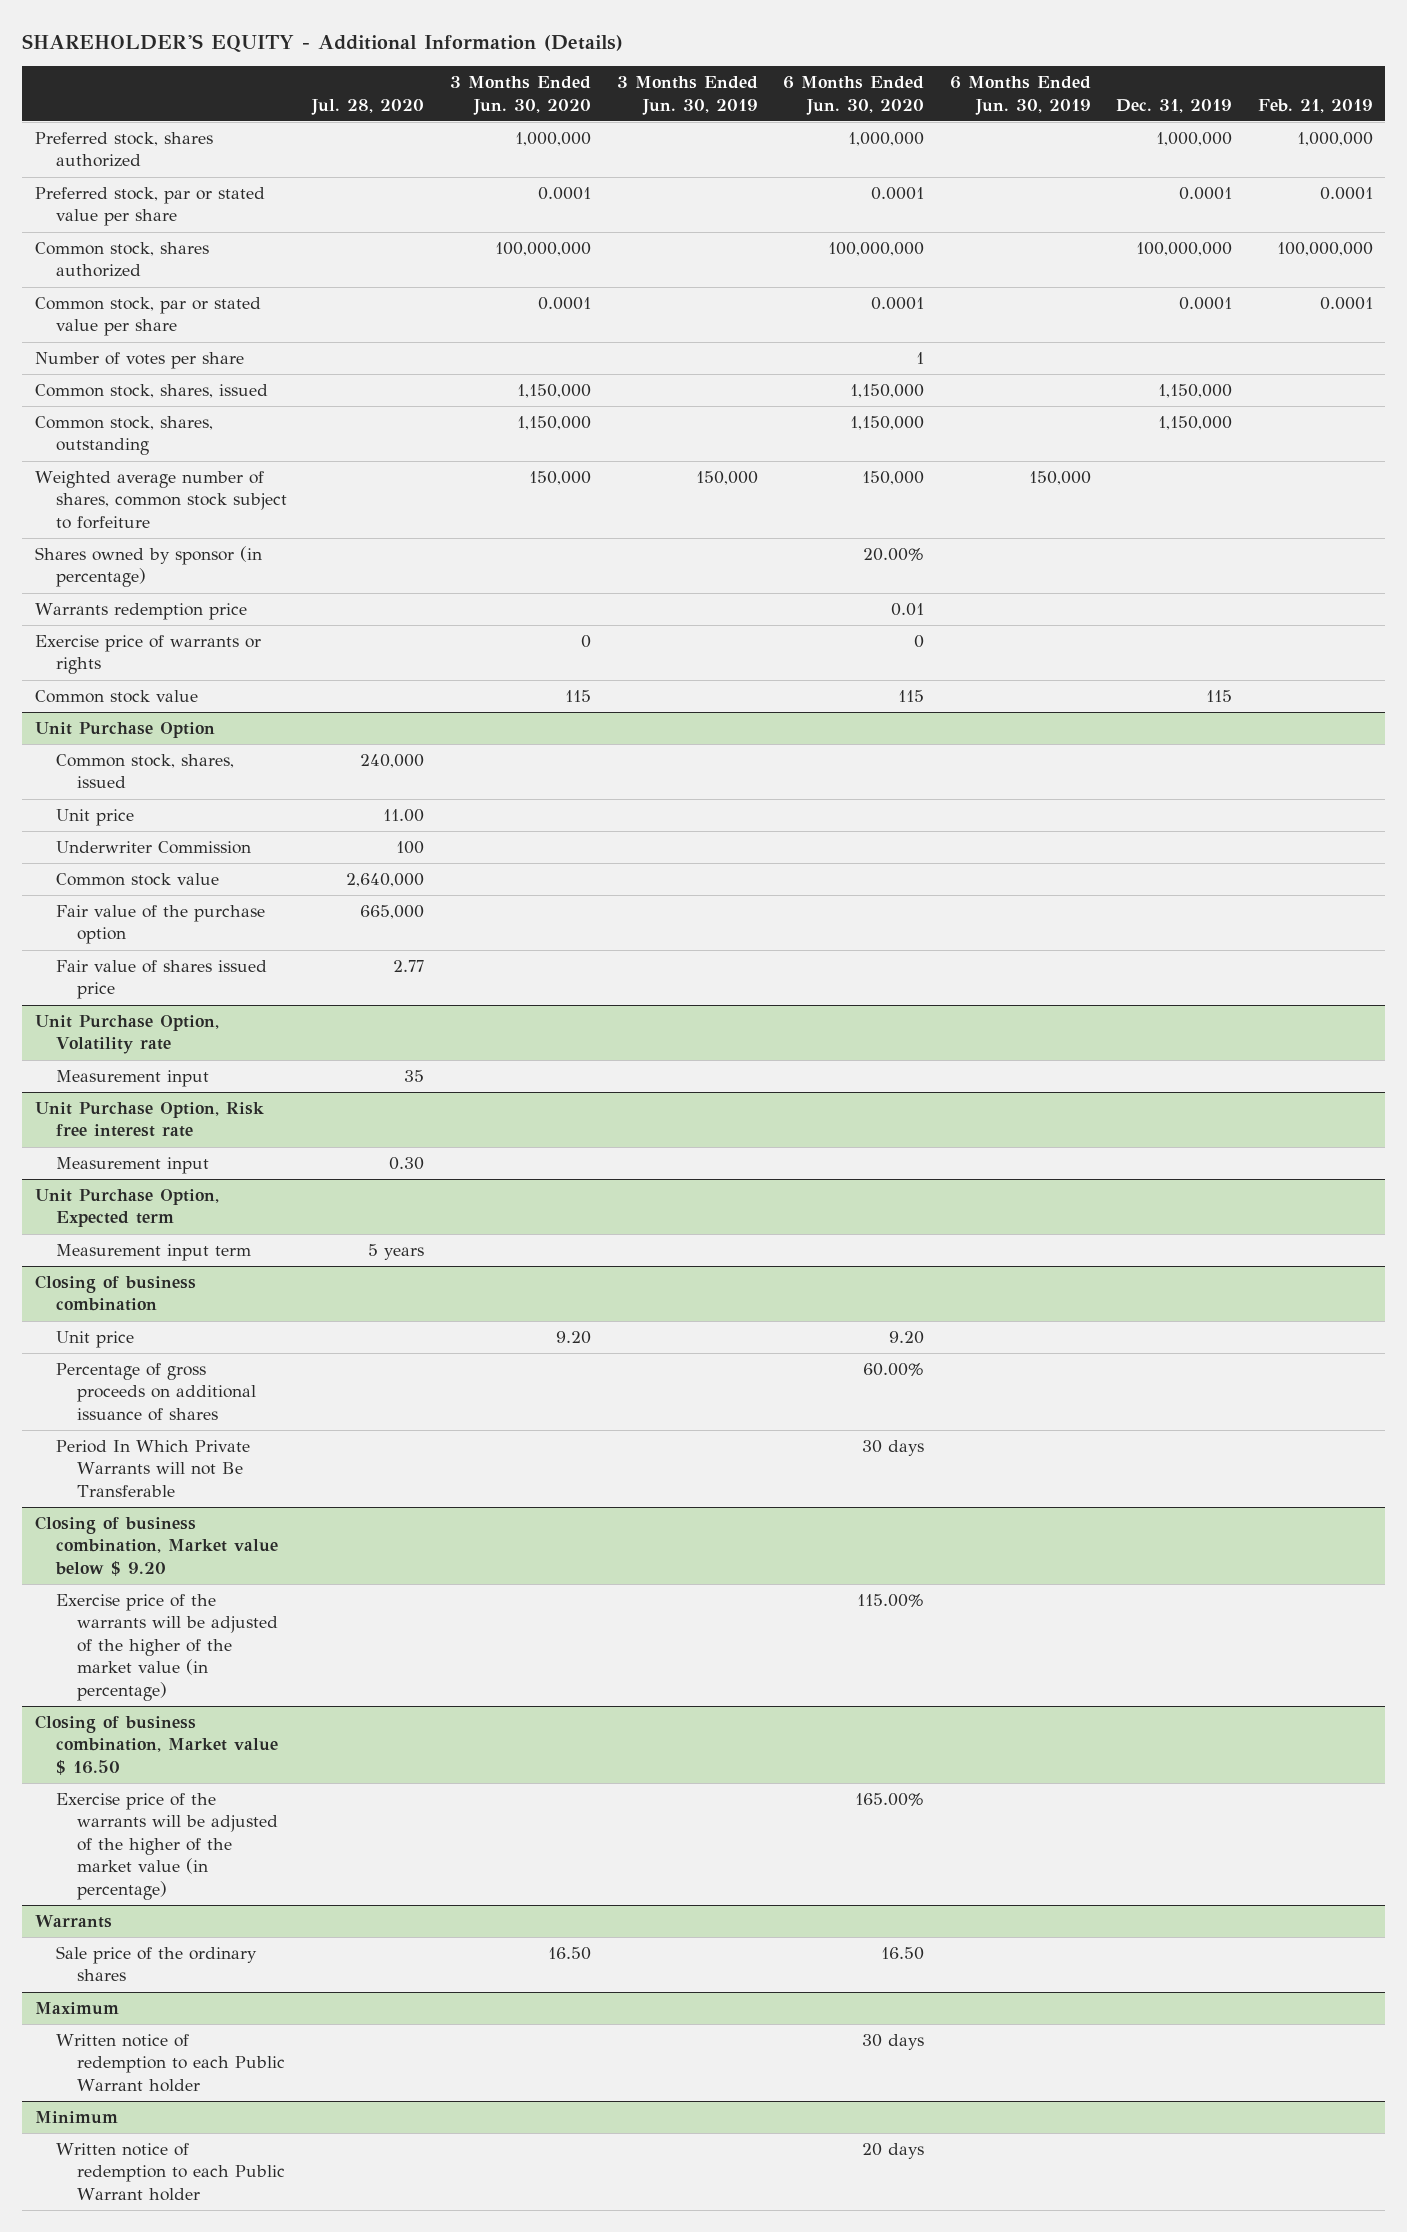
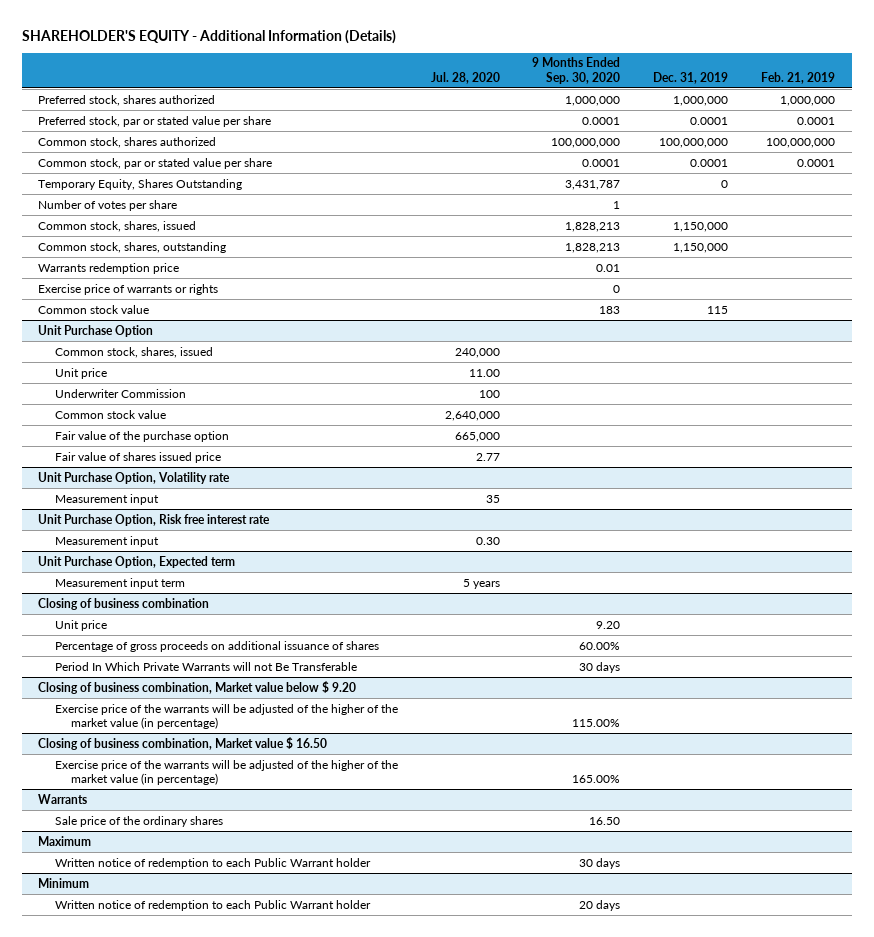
[450,76,592,115] 3 Months Ended Jun. 30, 2020 -> none
[616,76,758,115] 3 Months Ended Jun. 30, 2019 -> none
[783,76,925,115] 6 Months Ended Jun. 30, 2020 -> none
[949,76,1091,115] 6 Months Ended Jun. 30, 2019 -> none
none -> [532,57,621,84] 9 Months Ended Sep. 30, 2020
none -> [38,178,243,190] Temporary Equity, Shares Outstanding
[34,471,287,529] Weighted average number of shares, common stock subject to forfeiture -> none
[34,546,262,588] Shares owned by sponsor (in percentage) -> none

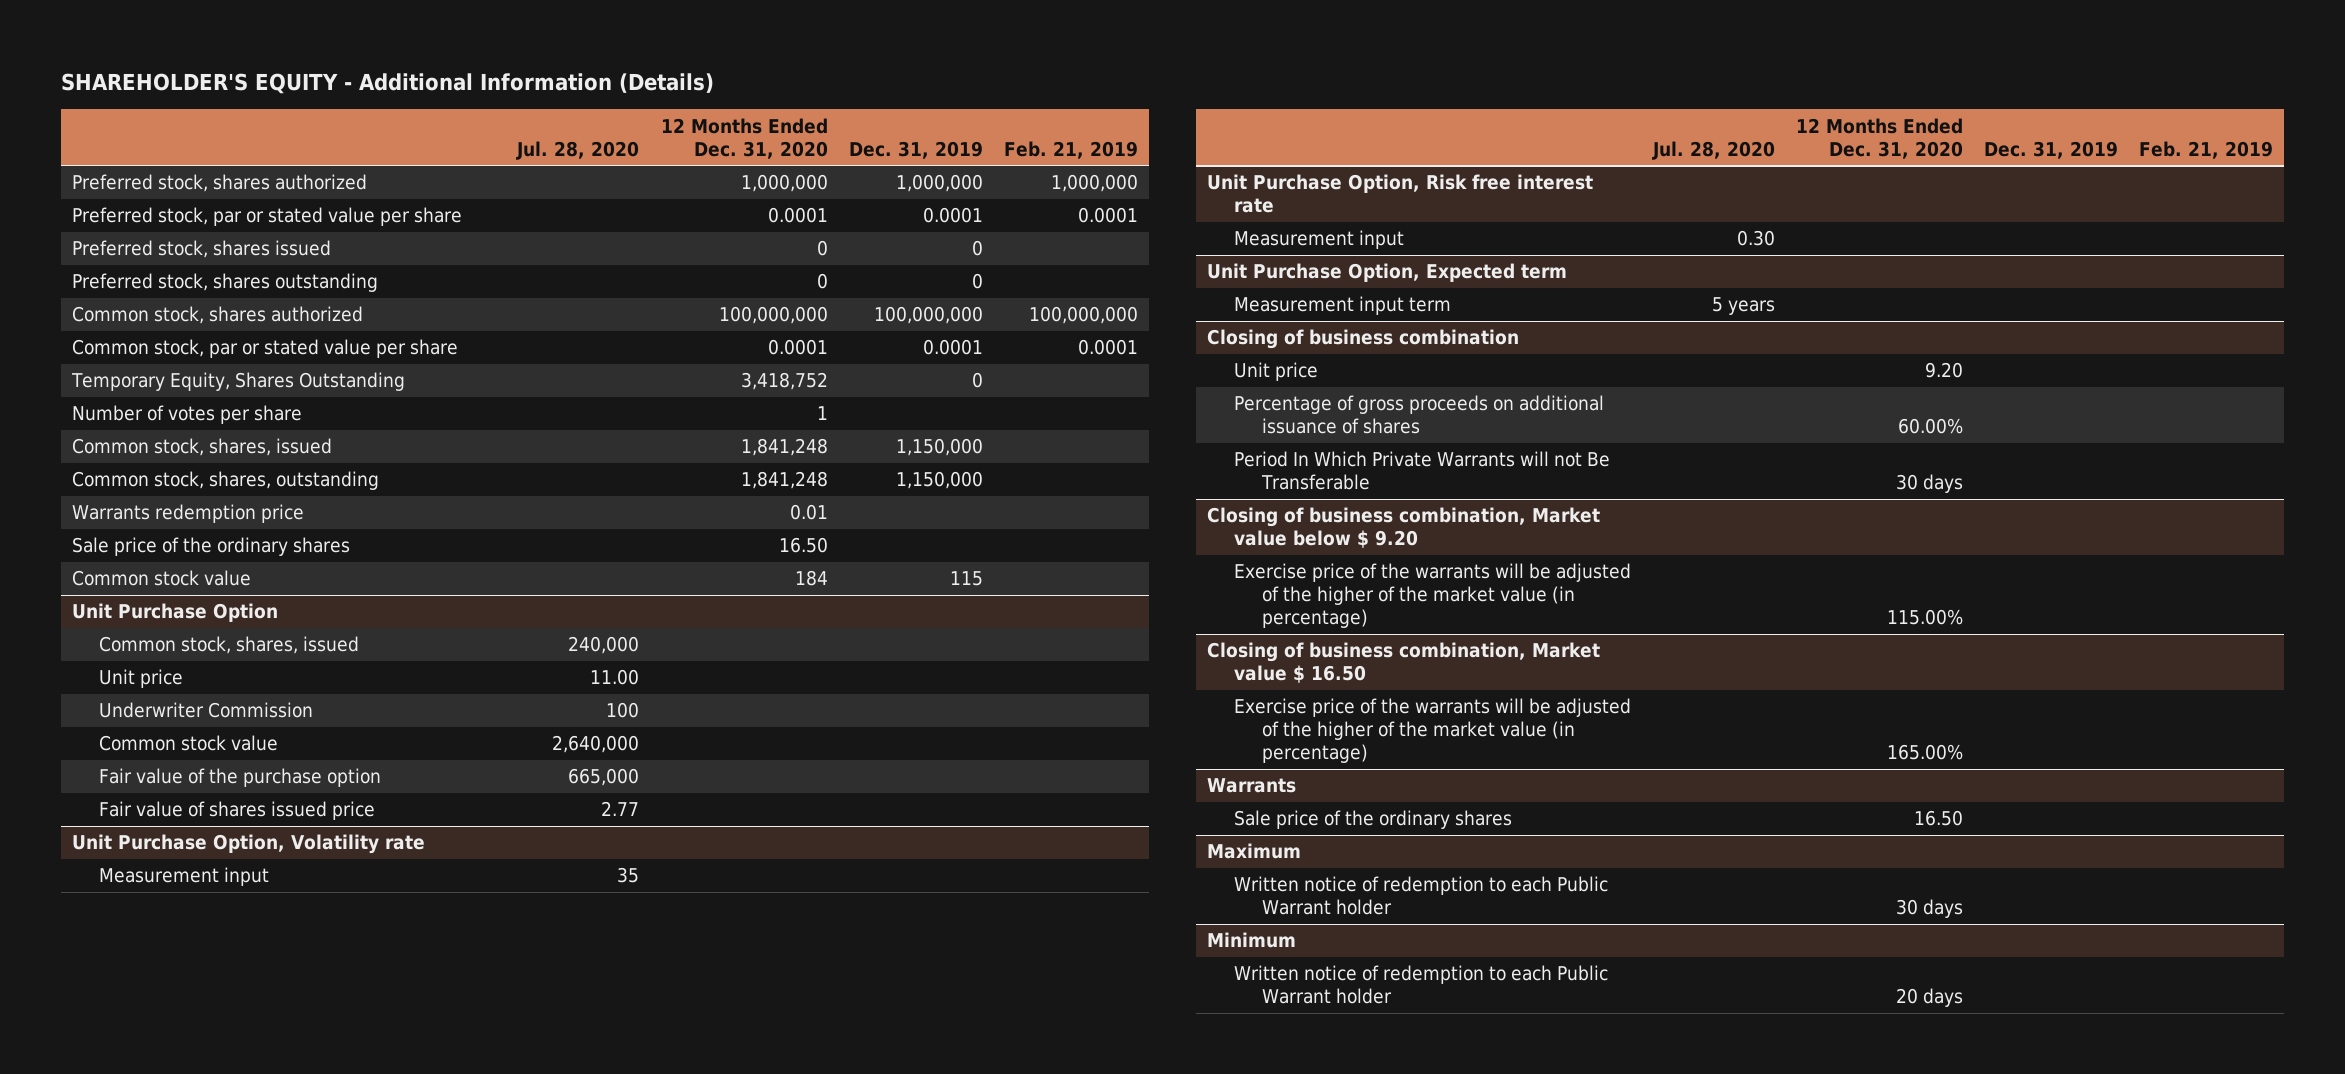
[532,57,621,84] 9 Months Ended Sep. 30, 2020 -> none
none -> [660,117,828,159] 12 Months Ended Dec. 31, 2020
none -> [71,240,331,259] Preferred stock, shares issued
none -> [71,273,378,293] Preferred stock, shares outstanding
[38,283,219,295] Exercise price of warrants or rights -> none
none -> [71,537,350,557] Sale price of the ordinary shares

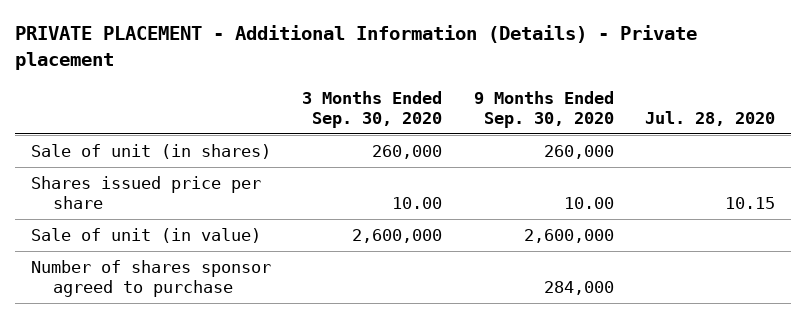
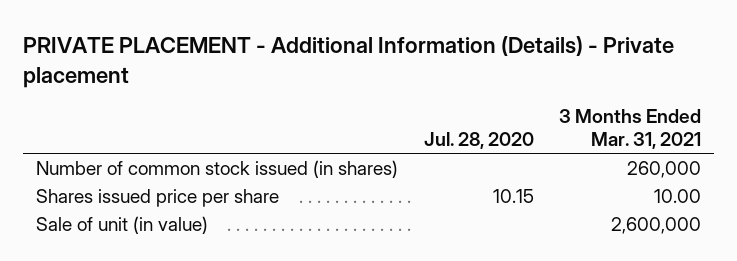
[302,90,443,128] 3 Months Ended Sep. 30, 2020 -> none
[473,90,614,128] 9 Months Ended Sep. 30, 2020 -> none
none -> [559,108,702,150] 3 Months Ended Mar. 31, 2021
[30,144,271,160] Sale of unit (in shares) -> [35,160,398,179] Number of common stock issued (in shares)
[30,260,271,297] Number of shares sponsor agreed to purchase -> none

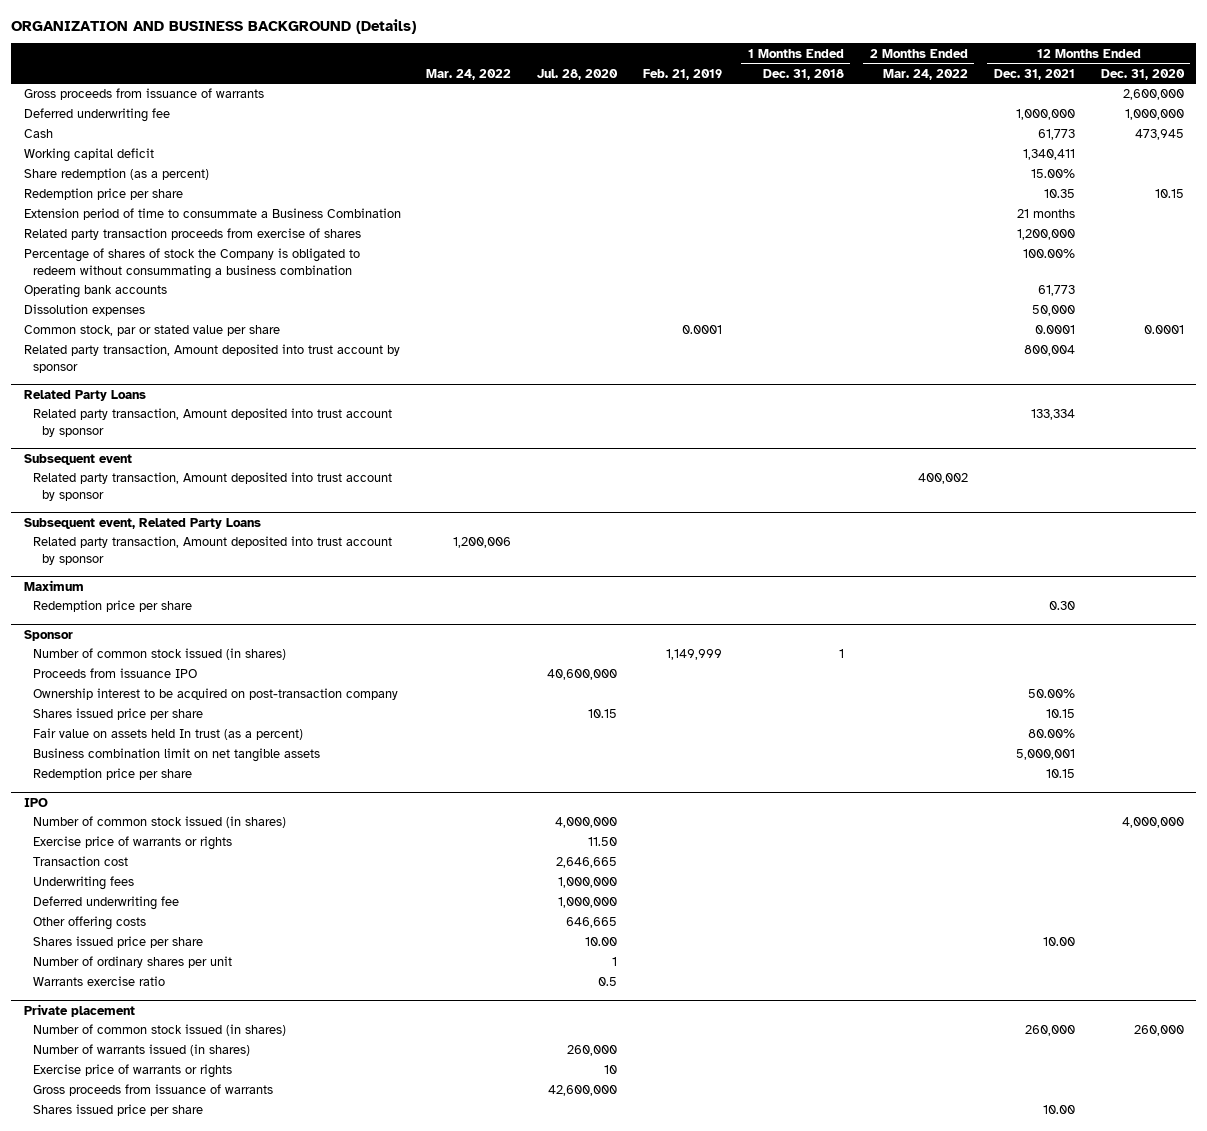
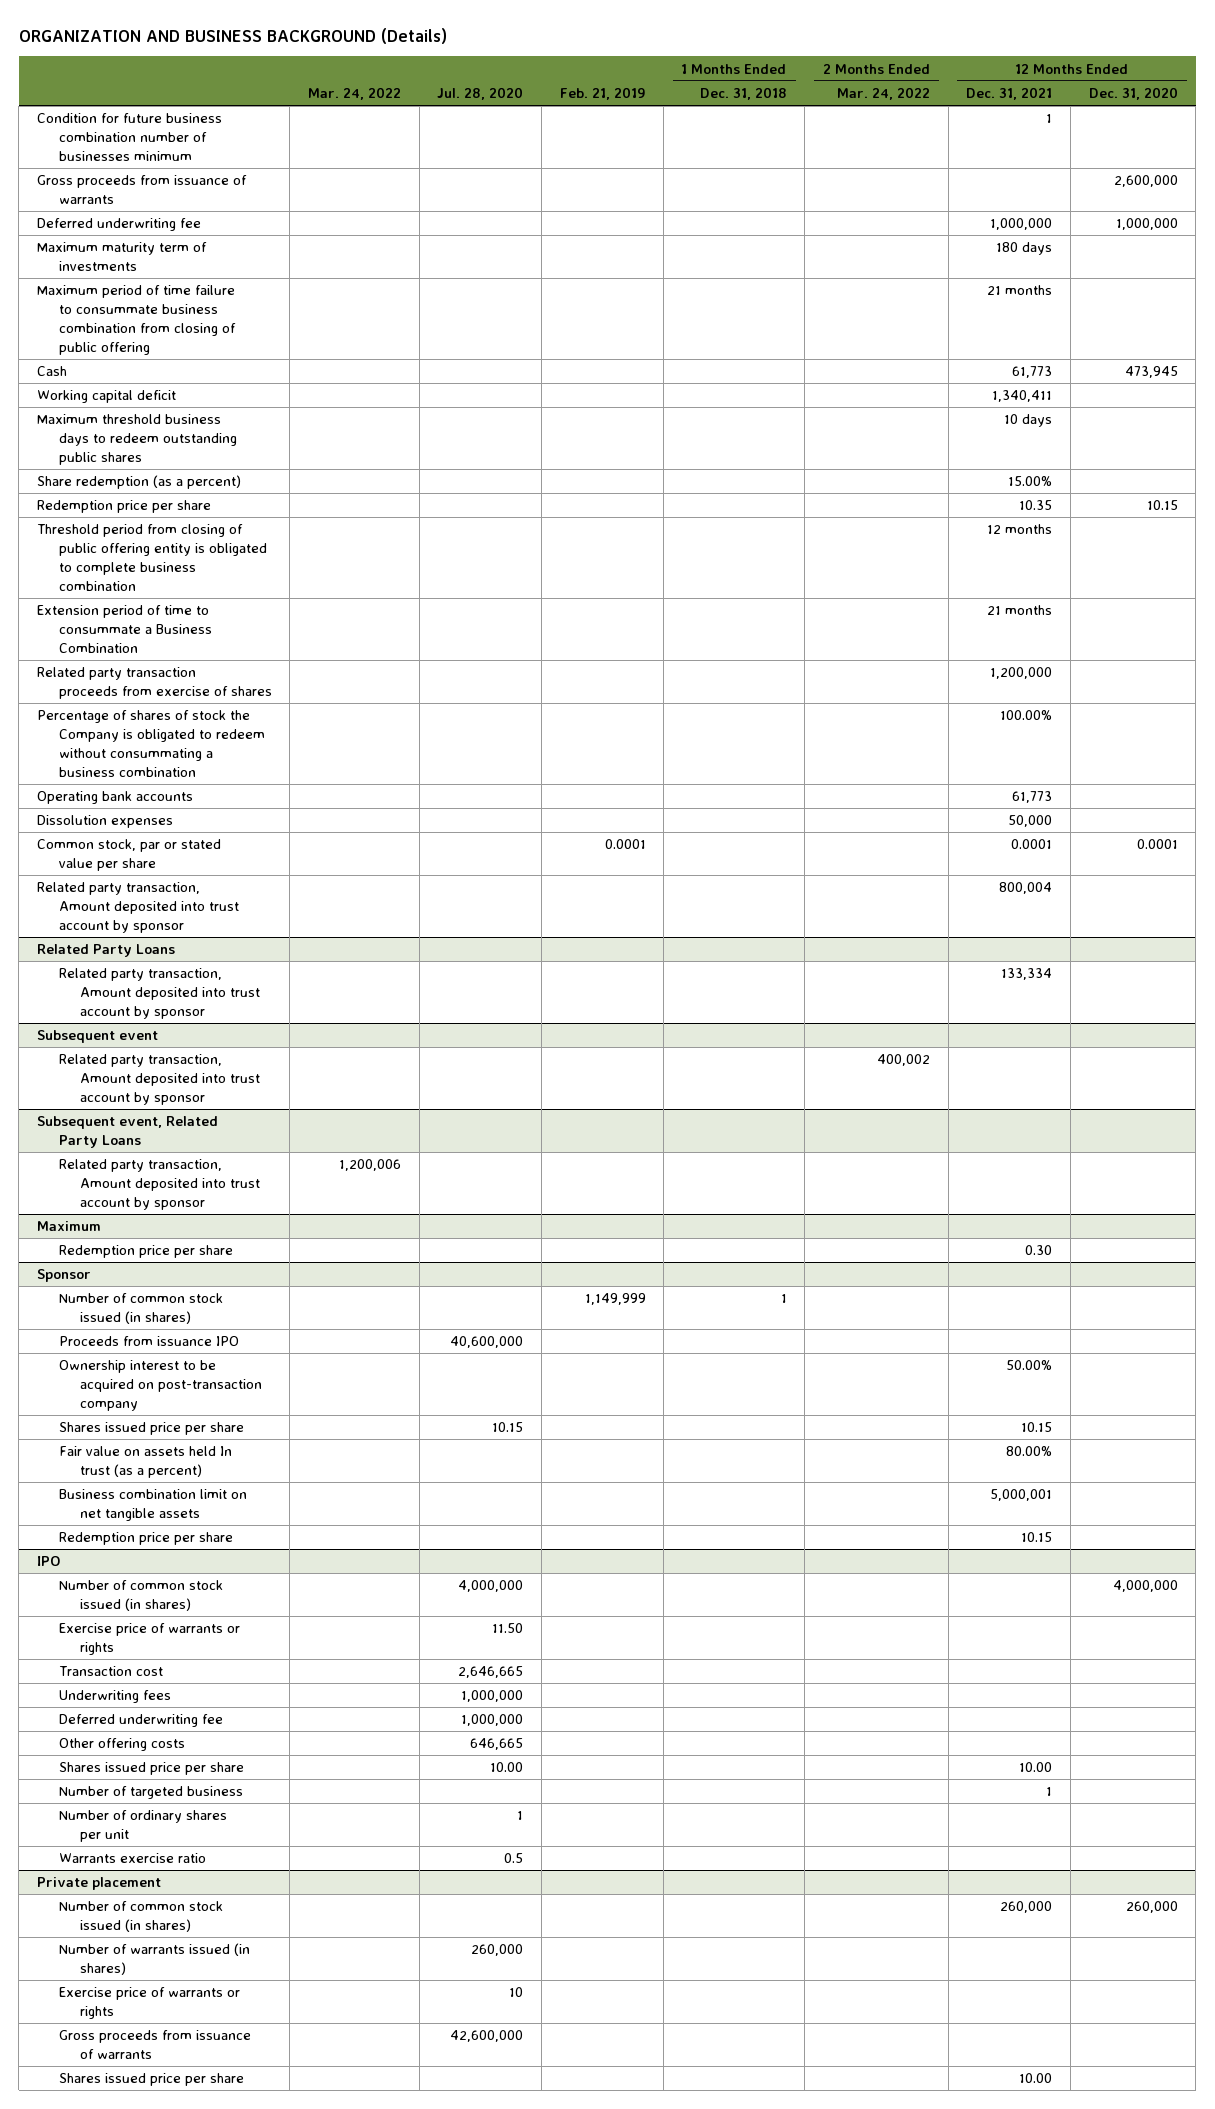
none -> [37,113,223,161] Condition for future business combination number of businesses minimum
none -> [37,242,208,272] Maximum maturity term of investments
none -> [37,285,236,355] Maximum period of time failure to consummate business combination from closing of public offering
none -> [37,414,237,465] Maximum threshold business days to redeem outstanding public shares
none -> [37,524,267,591] Threshold period from closing of public offering entity is obligated to complete business combination
none -> [58,1786,243,1800] Number of targeted business

